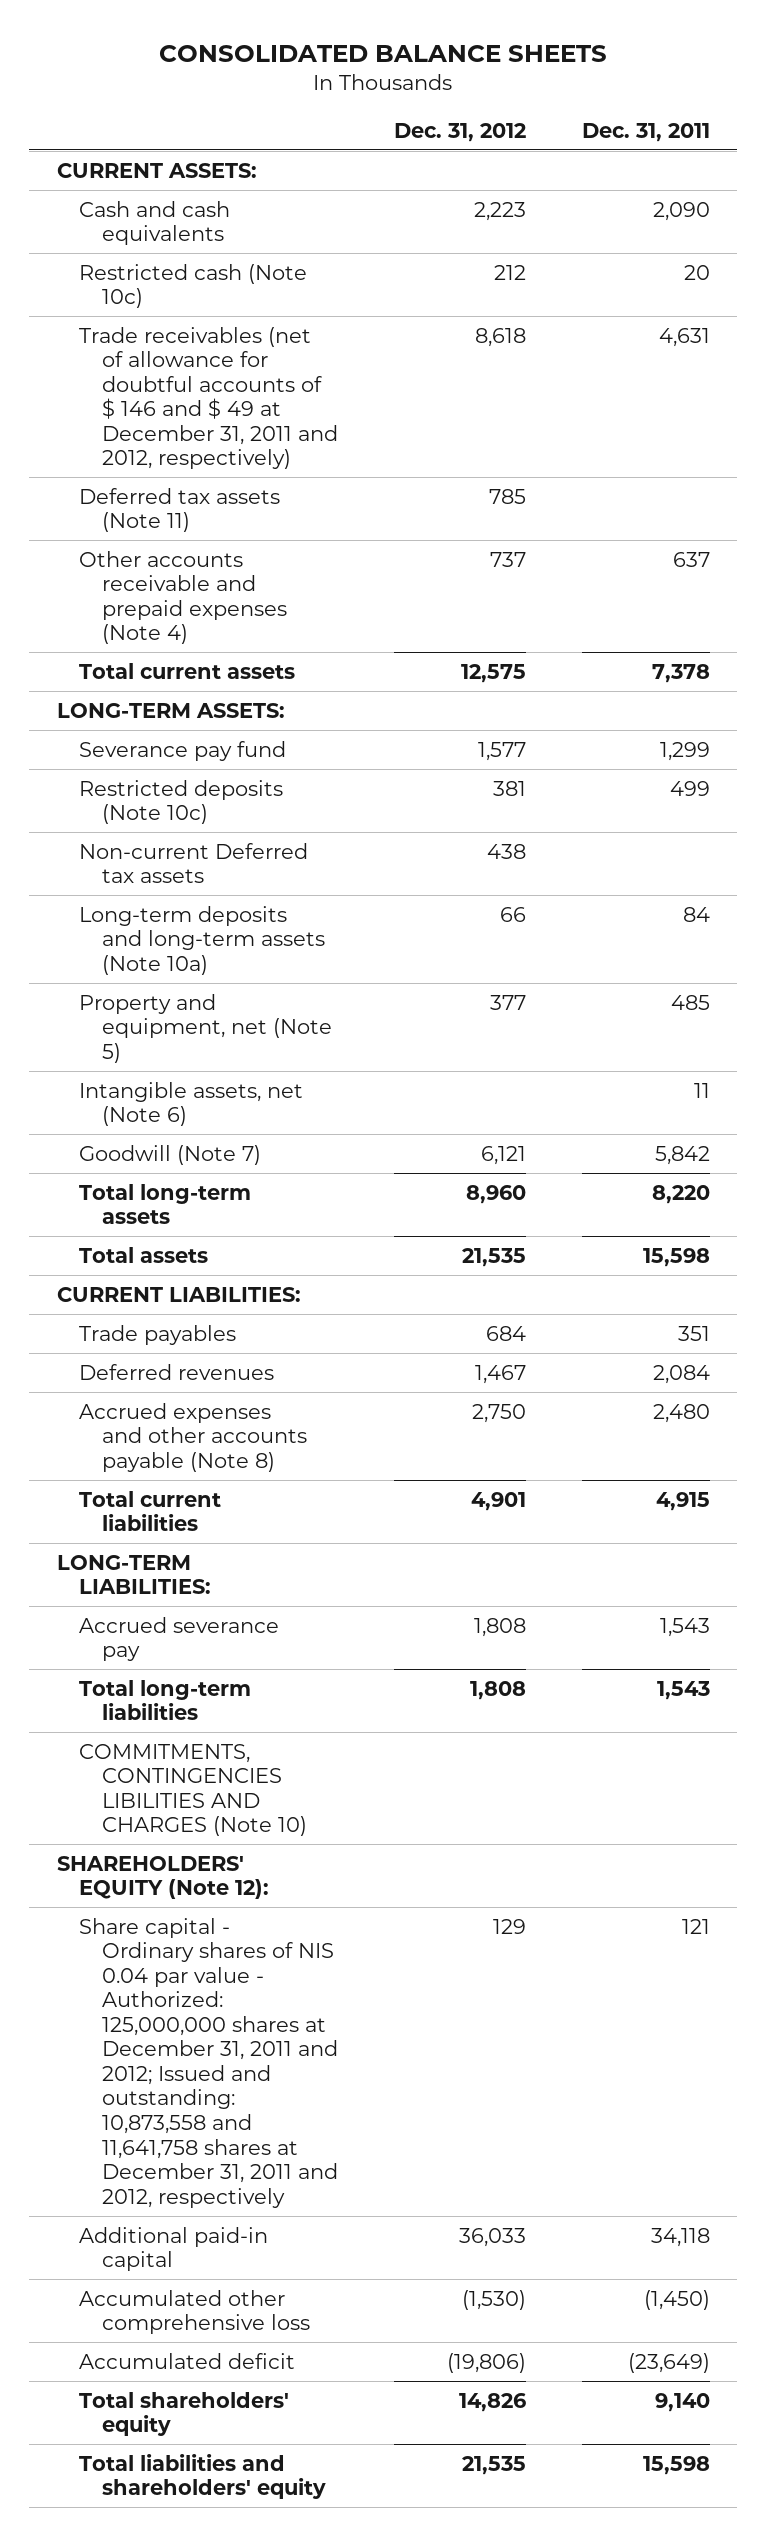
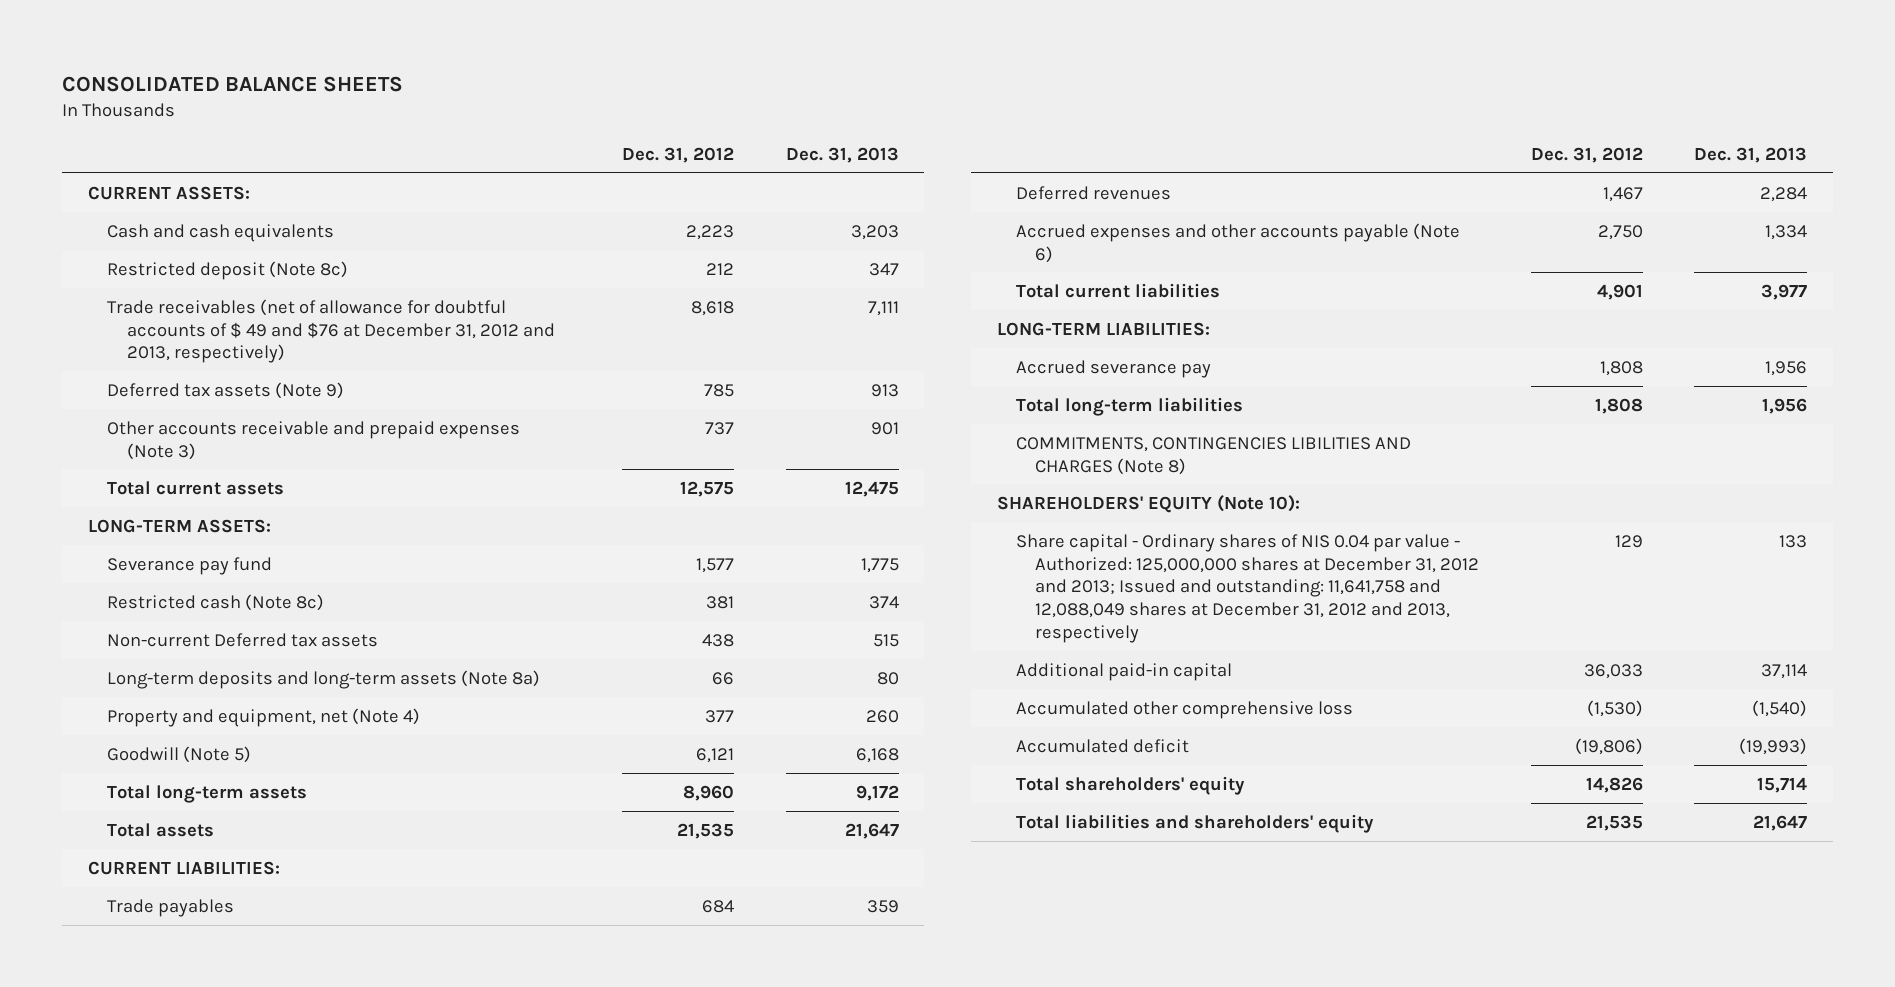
[581,122,710,142] Dec. 31, 2011 -> none
none -> [785,146,899,163] Dec. 31, 2013
[79,263,308,309] Restricted cash (Note 10c) -> [107,260,349,280] Restricted deposit (Note 8c)
[79,326,338,470] Trade receivables (net of allowance for doubtful accounts of $ 146 and $ 49 at December 31, 2011 and 2012, respectively) -> [107,298,555,364] Trade receivables (net of allowance for doubtful accounts of $ 49 and $76 at December 31, 2012 and 2013, respectively)
[79,487,281,533] Deferred tax assets (Note 11) -> [107,381,345,399] Deferred tax assets (Note 9)
[79,550,287,645] Other accounts receivable and prepaid expenses (Note 4) -> [107,420,521,460] Other accounts receivable and prepaid expenses (Note 3)
[79,779,284,825] Restricted deposits (Note 10c) -> [107,593,325,611] Restricted cash (Note 8c)
[79,1081,304,1127] Intangible assets, net (Note 6) -> none
[79,905,325,975] Long-term deposits and long-term assets (Note 10a) -> [107,669,541,689] Long-term deposits and long-term assets (Note 8a)
[79,993,332,1063] Property and equipment, net (Note 5) -> [107,707,421,727] Property and equipment, net (Note 4)
[79,1144,262,1165] Goodwill (Note 7) -> [107,745,252,763] Goodwill (Note 5)
[79,1402,307,1472] Accrued expenses and other accounts payable (Note 8) -> [1015,222,1460,263] Accrued expenses and other accounts payable (Note 6)
[79,1743,307,1837] COMMITMENTS, CONTINGENCIES LIBILITIES AND CHARGES (Note 10) -> [1015,436,1411,475] COMMITMENTS, CONTINGENCIES LIBILITIES AND CHARGES (Note 8)
[56,1855,270,1900] SHAREHOLDERS' EQUITY (Note 12): -> [996,494,1300,513] SHAREHOLDERS' EQUITY (Note 10):
[79,1917,338,2208] Share capital - Ordinary shares of NIS 0.04 par value - Authorized: 125,000,000 shares at December 31, 2011 and 2012; Issued and outstanding: 10,873,558 and 11,641,758 shares at December 31, 2011 and 2012, respectively -> [1015,533,1480,644] Share capital - Ordinary shares of NIS 0.04 par value - Authorized: 125,000,000 shares at December 31, 2012 and 2013; Issued and outstanding: 11,641,758 and 12,088,049 shares at December 31, 2012 and 2013, respectively

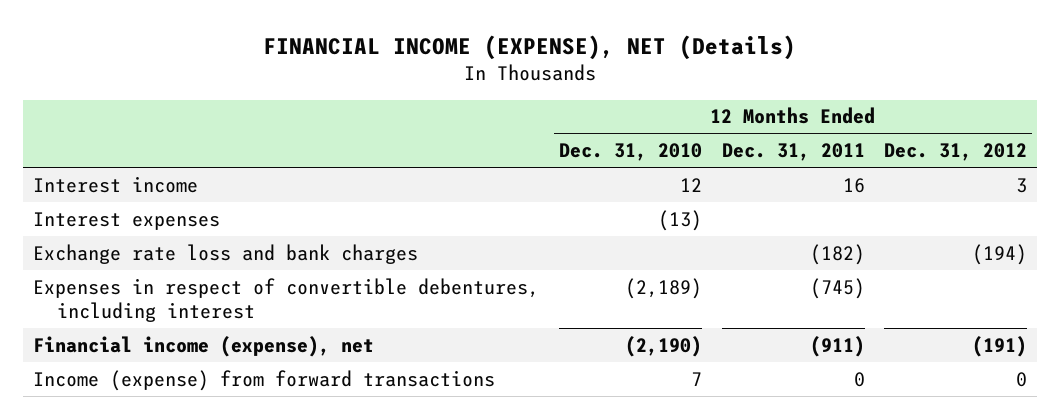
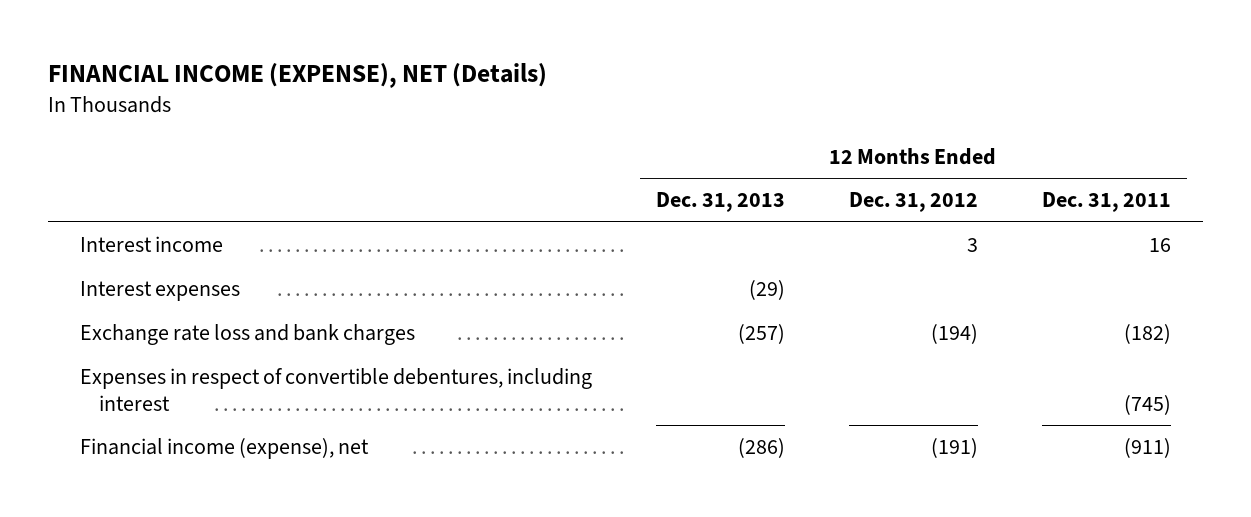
[558,143,702,162] Dec. 31, 2010 -> none
none -> [655,192,785,213] Dec. 31, 2013
[33,369,496,391] Income (expense) from forward transactions -> none

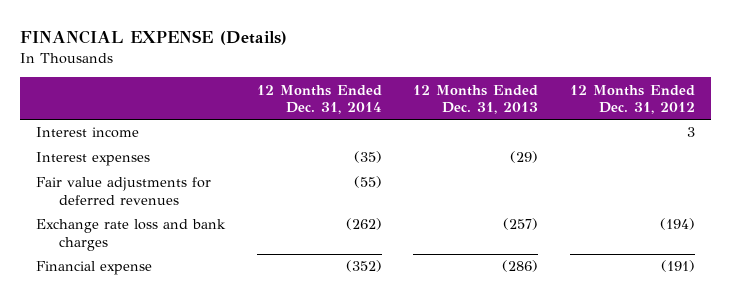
[47,63,547,89] FINANCIAL INCOME (EXPENSE), NET (Details) -> [20,29,288,45] FINANCIAL EXPENSE (Details)
[1041,192,1171,213] Dec. 31, 2011 -> none
none -> [256,84,382,114] 12 Months Ended Dec. 31, 2014
none -> [35,177,211,205] Fair value adjustments for deferred revenues
[79,368,592,411] Expenses in respect of convertible debentures, including interest -> none
[79,438,369,460] Financial income (expense), net -> [35,261,152,276] Financial expense

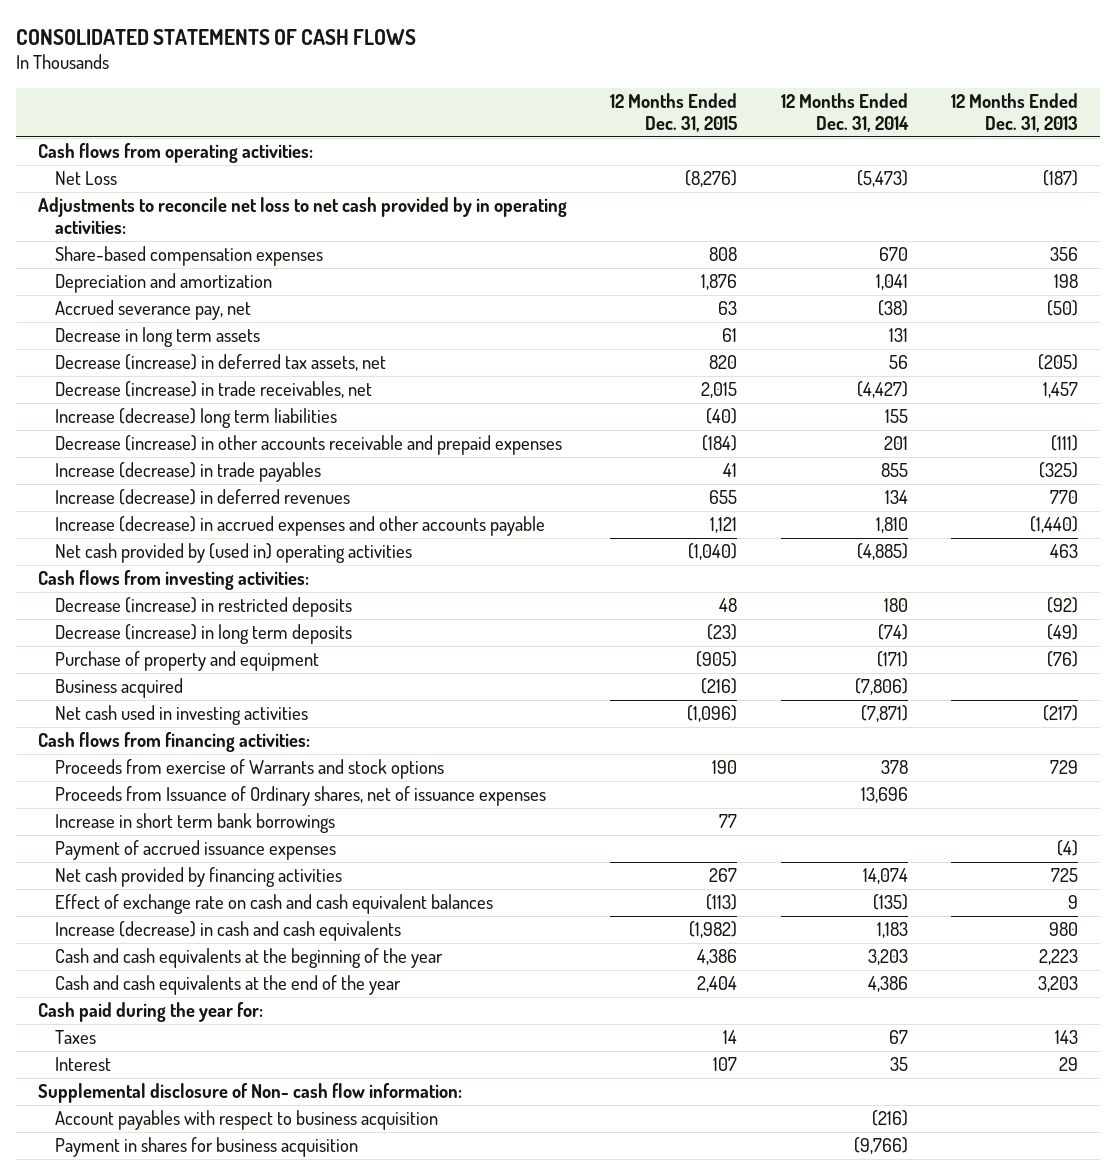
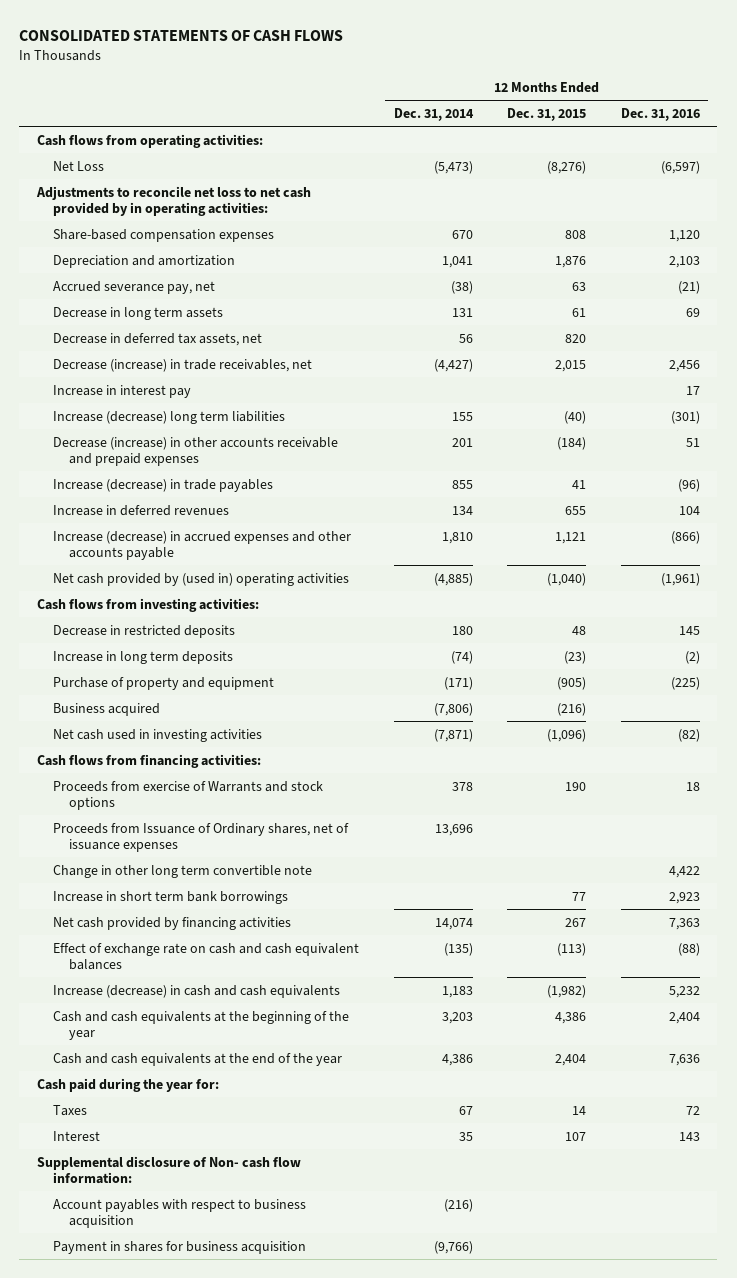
[951,92,1079,132] 12 Months Ended Dec. 31, 2013 -> none
none -> [620,107,700,121] Dec. 31, 2016
[54,354,386,372] Decrease (increase) in deferred tax assets, net -> [52,332,262,346] Decrease in deferred tax assets, net
none -> [52,384,191,398] Increase in interest pay
[54,489,350,506] Increase (decrease) in deferred revenues -> [52,504,229,516] Increase in deferred revenues
[54,597,352,618] Decrease (increase) in restricted deposits -> [52,624,235,638] Decrease in restricted deposits
[54,624,352,645] Decrease (increase) in long term deposits -> [52,650,233,664] Increase in long term deposits
none -> [52,864,312,878] Change in other long term convertible note
[54,840,336,861] Payment of accrued issuance expenses -> none

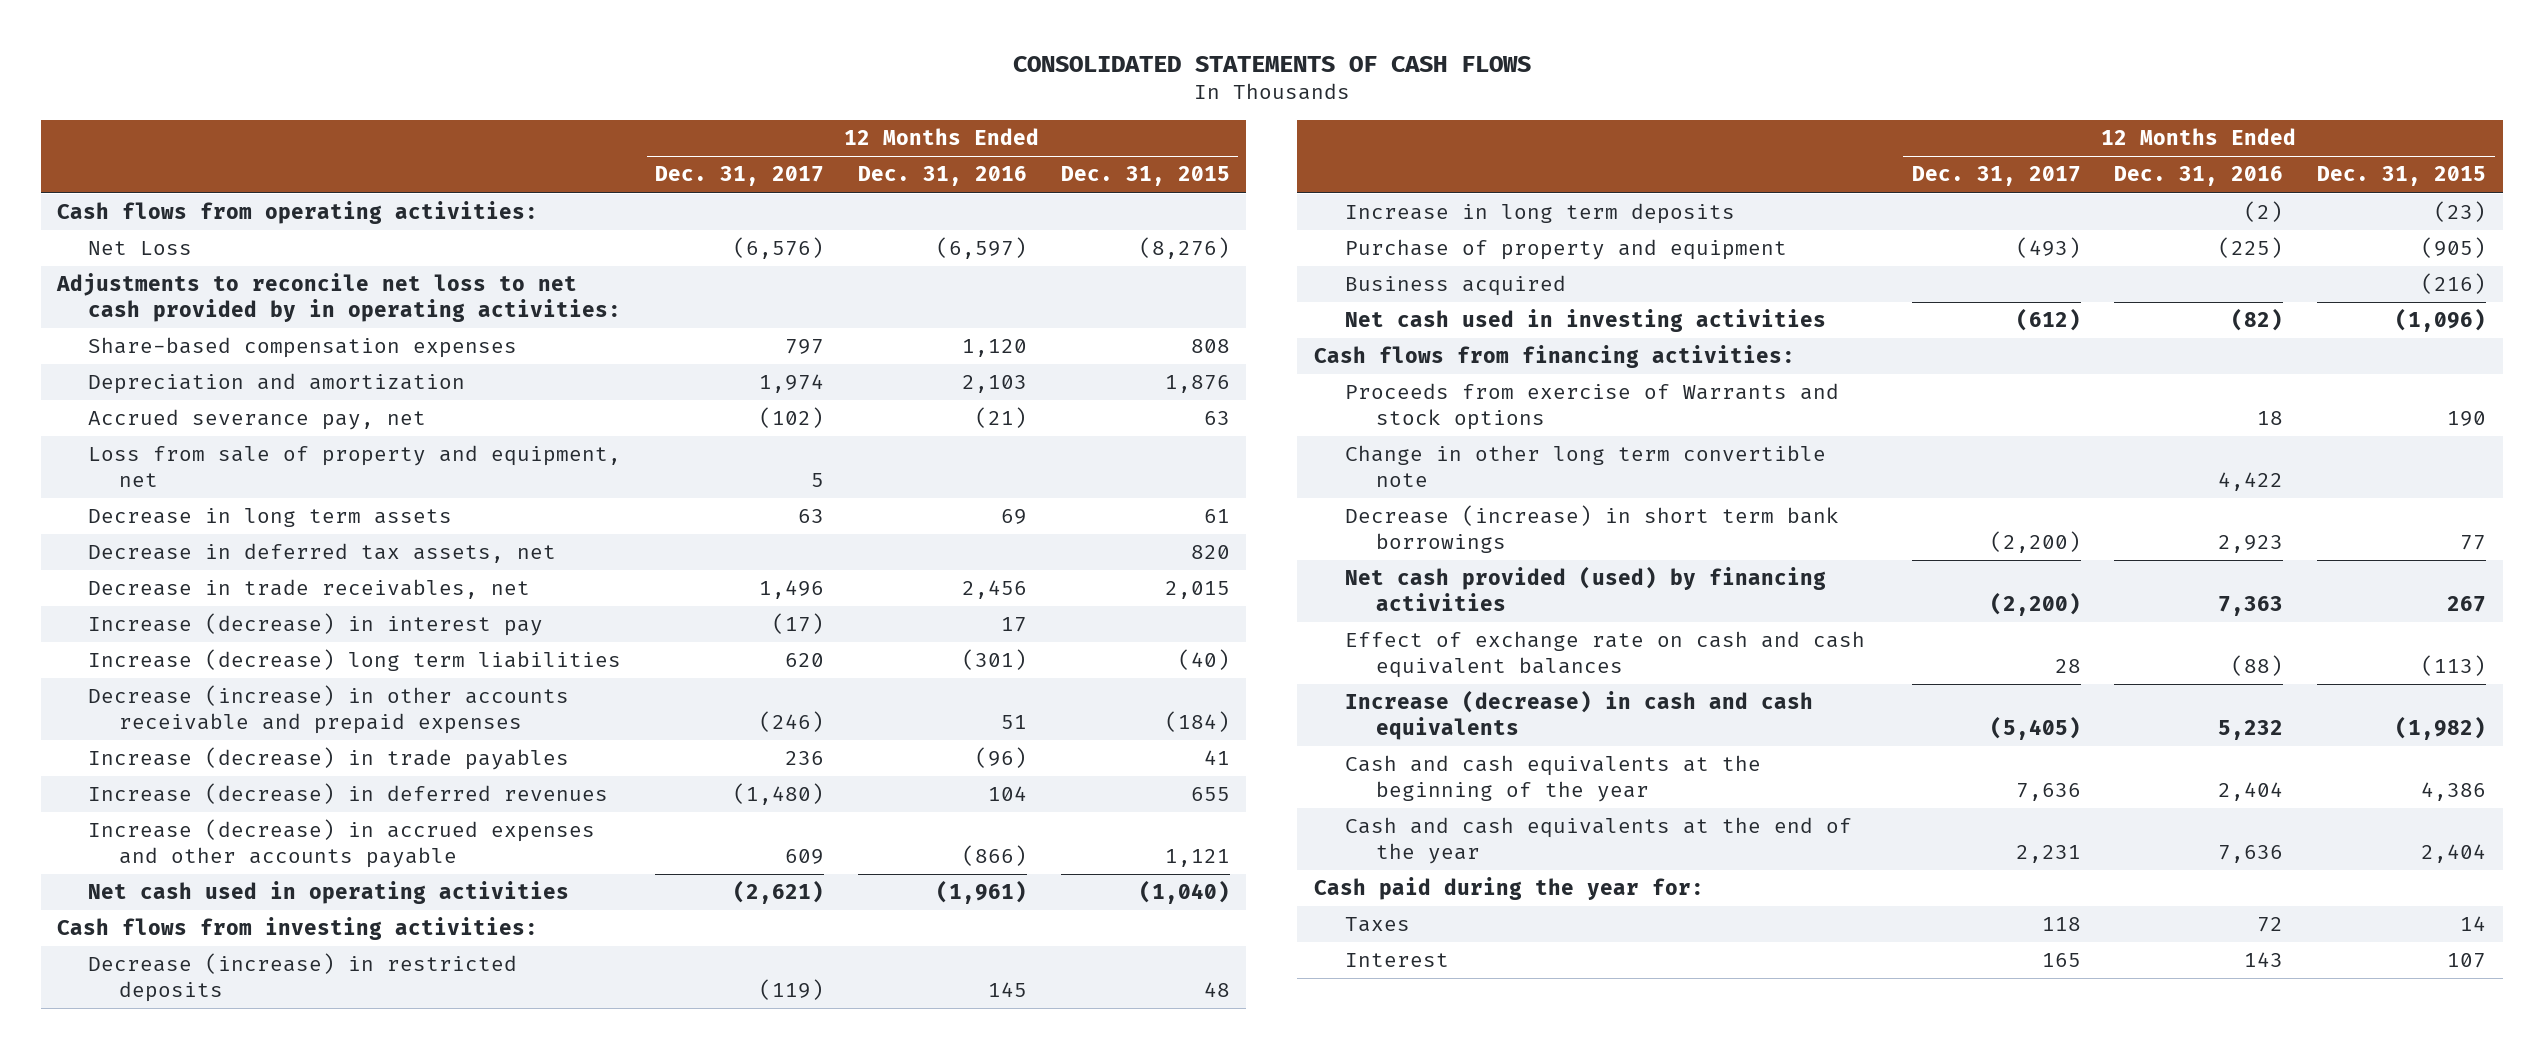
[393,107,474,121] Dec. 31, 2014 -> none
none -> [655,166,825,187] Dec. 31, 2017
none -> [88,445,622,488] Loss from sale of property and equipment, net
[52,358,312,372] Decrease (increase) in trade receivables, net -> [88,579,531,600] Decrease in trade receivables, net
[52,384,191,398] Increase in interest pay -> [88,613,544,637] Increase (decrease) in interest pay
[52,504,229,516] Increase in deferred revenues -> [88,783,609,805] Increase (decrease) in deferred revenues
[52,572,349,586] Net cash provided by (used in) operating activities -> [88,881,570,905] Net cash used in operating activities
[52,624,235,638] Decrease in restricted deposits -> [88,953,518,1003] Decrease (increase) in restricted deposits
[52,822,349,852] Proceeds from Issuance of Ordinary shares, net of issuance expenses -> none
[52,890,288,904] Increase in short term bank borrowings -> [1344,505,1839,554] Decrease (increase) in short term bank borrowings
[52,916,291,930] Net cash provided by financing activities -> [1344,566,1826,612] Net cash provided (used) by financing activities
[36,1155,301,1184] Supplemental disclosure of Non- cash flow information: -> none
[52,1198,306,1228] Account payables with respect to business acquisition -> none
[52,1240,306,1254] Payment in shares for business acquisition -> none

